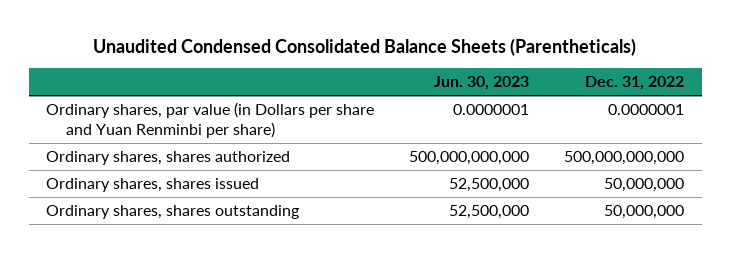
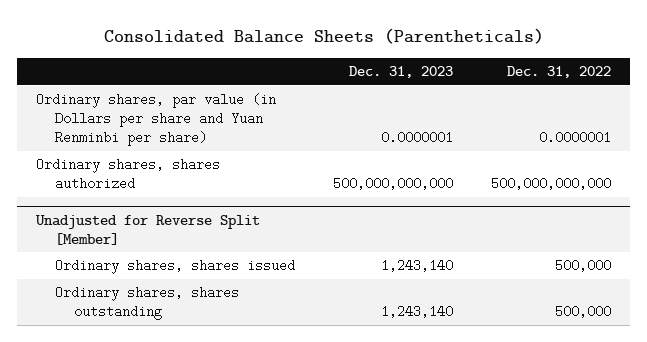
[93,37,637,56] Unaudited Condensed Consolidated Balance Sheets (Parentheticals) -> [103,27,544,44] Consolidated Balance Sheets (Parentheticals)
[434,76,530,91] Jun. 30, 2023 -> none
none -> [348,66,453,79] Dec. 31, 2023
none -> [35,214,261,245] Unadjusted for Reverse Split [Member]
[604,178,685,193] 50,000,000 -> [554,259,611,273] 500,000
[604,205,685,220] 50,000,000 -> [554,305,611,319] 500,000

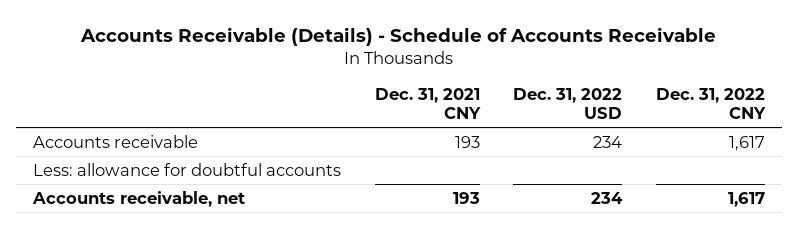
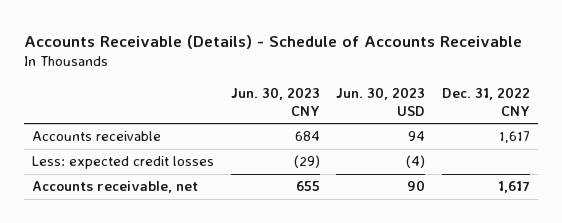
[374,87,481,119] Dec. 31, 2021 CNY -> none
[513,87,623,119] Dec. 31, 2022 USD -> none
none -> [230,87,320,116] Jun. 30, 2023 CNY
none -> [336,87,426,116] Jun. 30, 2023 USD
[33,162,342,176] Less: allowance for doubtful accounts -> [32,156,215,170] Less: expected credit losses

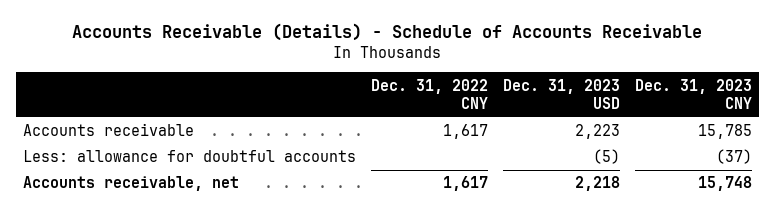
[230,87,320,116] Jun. 30, 2023 CNY -> none
[336,87,426,116] Jun. 30, 2023 USD -> none
none -> [502,78,620,109] Dec. 31, 2023 USD
none -> [634,78,752,109] Dec. 31, 2023 CNY
[32,156,215,170] Less: expected credit losses -> [23,150,357,163] Less: allowance for doubtful accounts

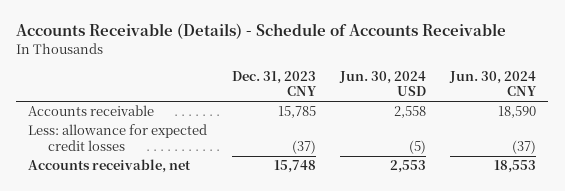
[370,78,488,109] Dec. 31, 2022 CNY -> none
[502,78,620,109] Dec. 31, 2023 USD -> none
none -> [338,70,426,97] Jun. 30, 2024 USD
none -> [449,70,538,97] Jun. 30, 2024 CNY
[23,150,357,163] Less: allowance for doubtful accounts -> [28,124,208,151] Less: allowance for expected credit losses

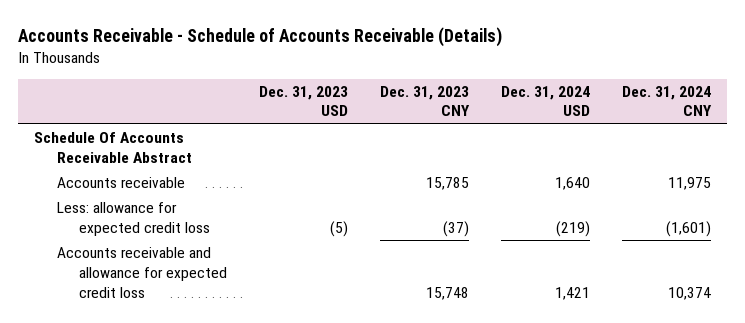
[16,23,507,40] Accounts Receivable (Details) - Schedule of Accounts Receivable -> [18,27,503,48] Accounts Receivable - Schedule of Accounts Receivable (Details)
[338,70,426,97] Jun. 30, 2024 USD -> none
[449,70,538,97] Jun. 30, 2024 CNY -> none
none -> [259,85,349,117] Dec. 31, 2023 USD
none -> [501,85,591,117] Dec. 31, 2024 USD
none -> [621,85,712,117] Dec. 31, 2024 CNY
none -> [34,132,192,163] Schedule Of Accounts Receivable Abstract
[28,124,208,151] Less: allowance for expected credit losses -> [56,202,211,236] Less: allowance for expected credit loss
[28,159,192,174] Accounts receivable, net -> [56,247,228,298] Accounts receivable and allowance for expected credit loss

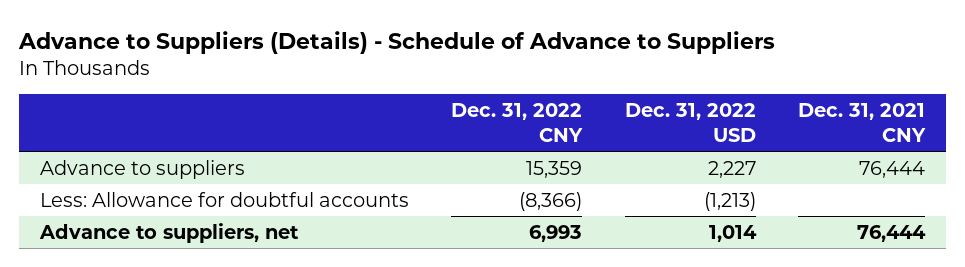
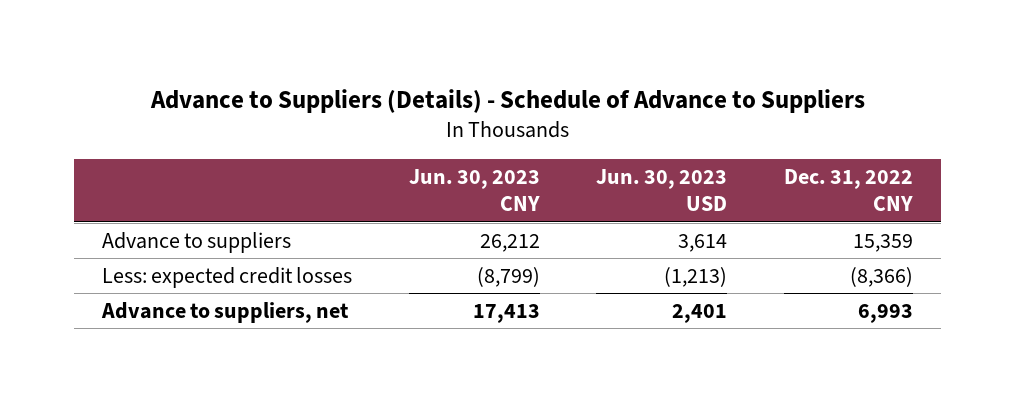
[624,103,756,143] Dec. 31, 2022 USD -> none
[797,103,926,143] Dec. 31, 2021 CNY -> none
none -> [408,168,540,212] Jun. 30, 2023 CNY
none -> [596,168,728,212] Jun. 30, 2023 USD
[40,191,410,207] Less: Allowance for doubtful accounts -> [102,266,353,288] Less: expected credit losses

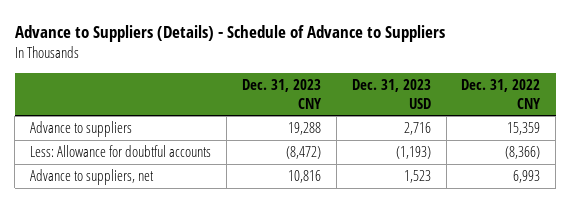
[408,168,540,212] Jun. 30, 2023 CNY -> none
[596,168,728,212] Jun. 30, 2023 USD -> none
none -> [241,78,322,109] Dec. 31, 2023 CNY
none -> [351,78,431,109] Dec. 31, 2023 USD
[102,266,353,288] Less: expected credit losses -> [30,145,212,158] Less: Allowance for doubtful accounts

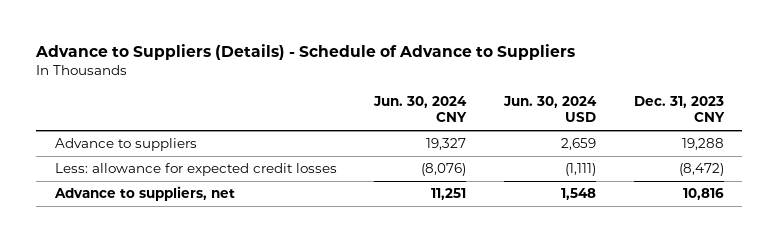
[351,78,431,109] Dec. 31, 2023 USD -> none
[461,78,542,109] Dec. 31, 2022 CNY -> none
none -> [373,95,468,123] Jun. 30, 2024 CNY
none -> [502,95,597,123] Jun. 30, 2024 USD
[30,145,212,158] Less: Allowance for doubtful accounts -> [54,163,337,177] Less: allowance for expected credit losses

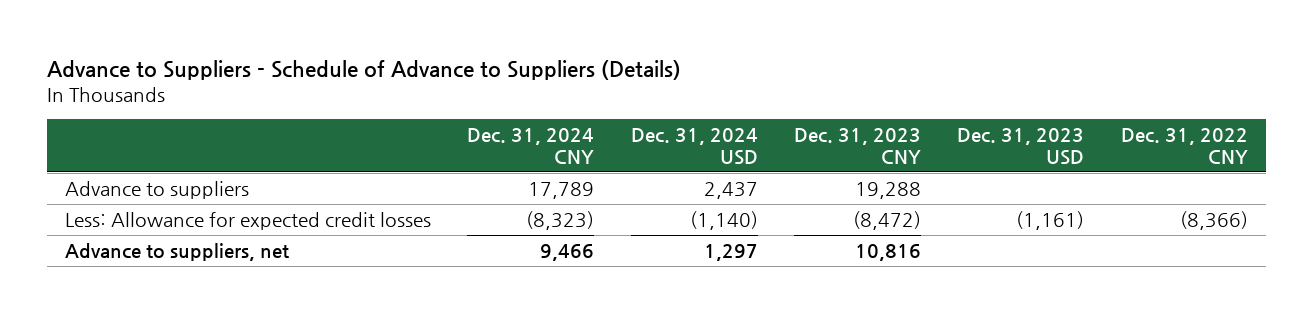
[34,43,575,60] Advance to Suppliers (Details) - Schedule of Advance to Suppliers -> [47,59,682,80] Advance to Suppliers - Schedule of Advance to Suppliers (Details)
[373,95,468,123] Jun. 30, 2024 CNY -> none
[502,95,597,123] Jun. 30, 2024 USD -> none
none -> [467,128,595,164] Dec. 31, 2024 CNY
none -> [630,128,758,165] Dec. 31, 2024 USD
none -> [957,128,1085,165] Dec. 31, 2023 USD
none -> [1120,128,1248,164] Dec. 31, 2022 CNY
[54,163,337,177] Less: allowance for expected credit losses -> [65,212,432,231] Less: Allowance for expected credit losses

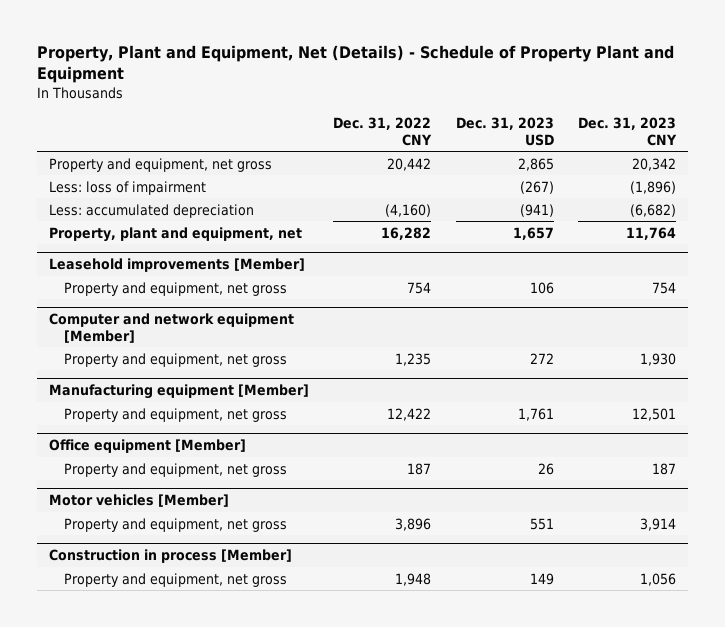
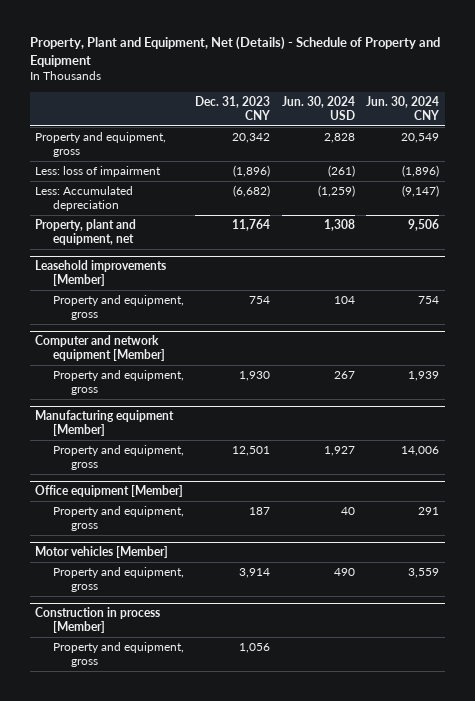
[36,44,674,84] Property, Plant and Equipment, Net (Details) - Schedule of Property Plant and Equipment -> [29,36,440,67] Property, Plant and Equipment, Net (Details) - Schedule of Property and Equipment
[333,116,433,146] Dec. 31, 2022 CNY -> none
[455,116,554,146] Dec. 31, 2023 USD -> none
none -> [281,95,355,120] Jun. 30, 2024 USD
none -> [366,95,440,120] Jun. 30, 2024 CNY
[48,157,272,172] Property and equipment, net gross -> [35,132,167,158] Property and equipment, gross
[48,203,254,218] Less: accumulated depreciation -> [35,186,134,212] Less: Accumulated depreciation
[63,281,287,296] Property and equipment, net gross -> [53,295,185,321] Property and equipment, gross
[63,352,287,367] Property and equipment, net gross -> [53,370,185,396] Property and equipment, gross
[63,407,287,422] Property and equipment, net gross -> [53,445,185,471] Property and equipment, gross
[63,462,287,477] Property and equipment, net gross -> [53,506,185,532] Property and equipment, gross
[63,517,287,532] Property and equipment, net gross -> [53,567,185,593] Property and equipment, gross
[63,572,287,587] Property and equipment, net gross -> [53,642,185,668] Property and equipment, gross

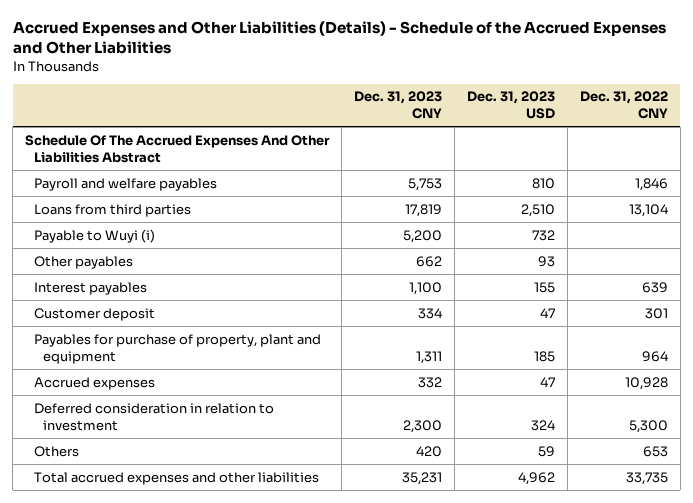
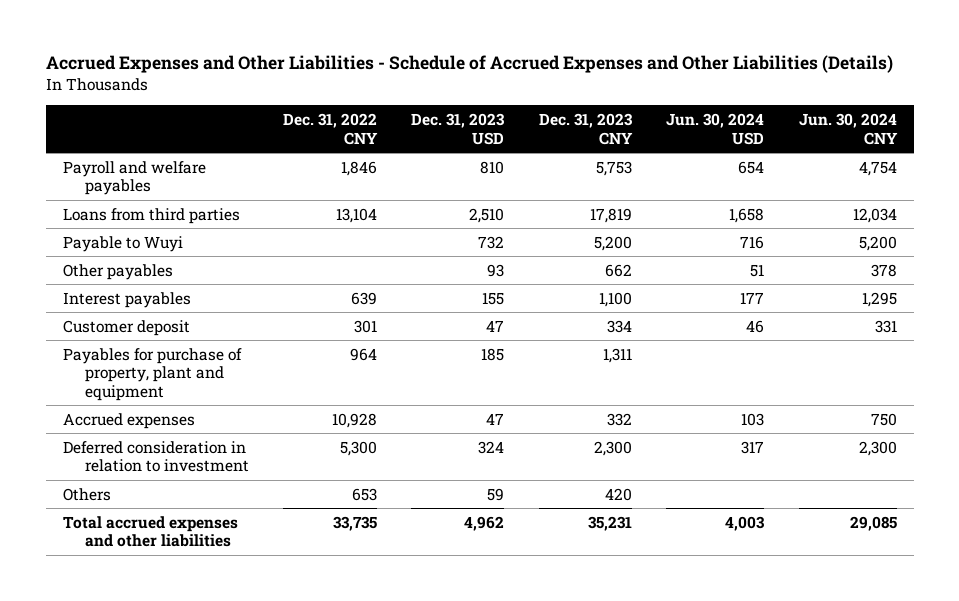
[12,20,666,55] Accrued Expenses and Other Liabilities (Details) - Schedule of the Accrued Expenses and Other Liabilities -> [45,55,893,74] Accrued Expenses and Other Liabilities - Schedule of Accrued Expenses and Other Liabilities (Details)
none -> [666,112,765,145] Jun. 30, 2024 USD
none -> [798,112,898,145] Jun. 30, 2024 CNY
[25,134,331,163] Schedule Of The Accrued Expenses And Other Liabilities Abstract -> none
[34,228,156,243] Payable to Wuyi (i) -> [62,235,183,252] Payable to Wuyi

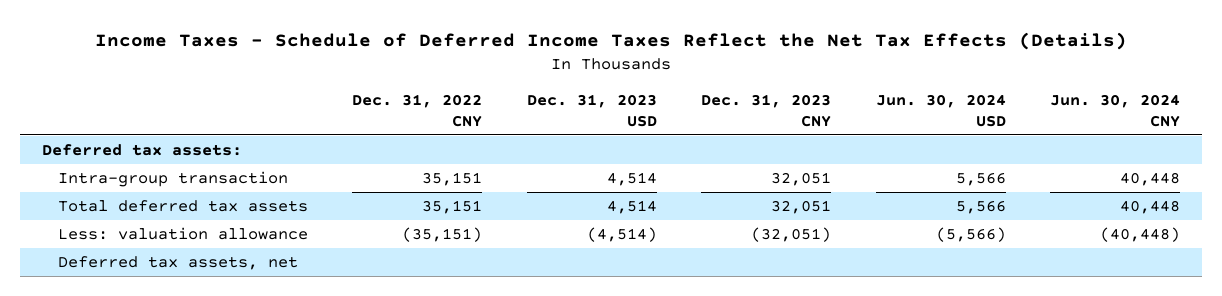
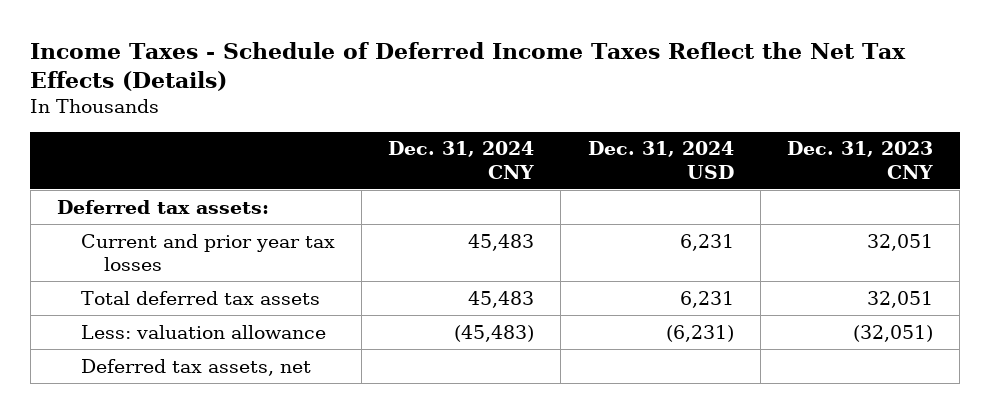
[352,94,483,127] Dec. 31, 2022 CNY -> none
[526,94,657,127] Dec. 31, 2023 USD -> none
[875,94,1006,127] Jun. 30, 2024 USD -> none
[1050,94,1181,127] Jun. 30, 2024 CNY -> none
none -> [388,141,535,179] Dec. 31, 2024 CNY
none -> [587,141,734,179] Dec. 31, 2024 USD
[58,171,289,188] Intra-group transaction -> [80,233,335,271] Current and prior year tax losses

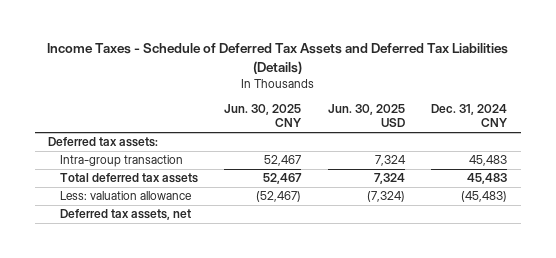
[30,42,907,92] Income Taxes - Schedule of Deferred Income Taxes Reflect the Net Tax Effects (Details) -> [46,43,508,74] Income Taxes - Schedule of Deferred Tax Assets and Deferred Tax Liabilities (Details)
[587,141,734,179] Dec. 31, 2024 USD -> none
[787,141,934,179] Dec. 31, 2023 CNY -> none
none -> [224,103,303,128] Jun. 30, 2025 CNY
none -> [327,103,405,128] Jun. 30, 2025 USD
[80,233,335,271] Current and prior year tax losses -> [59,155,183,168] Intra-group transaction

